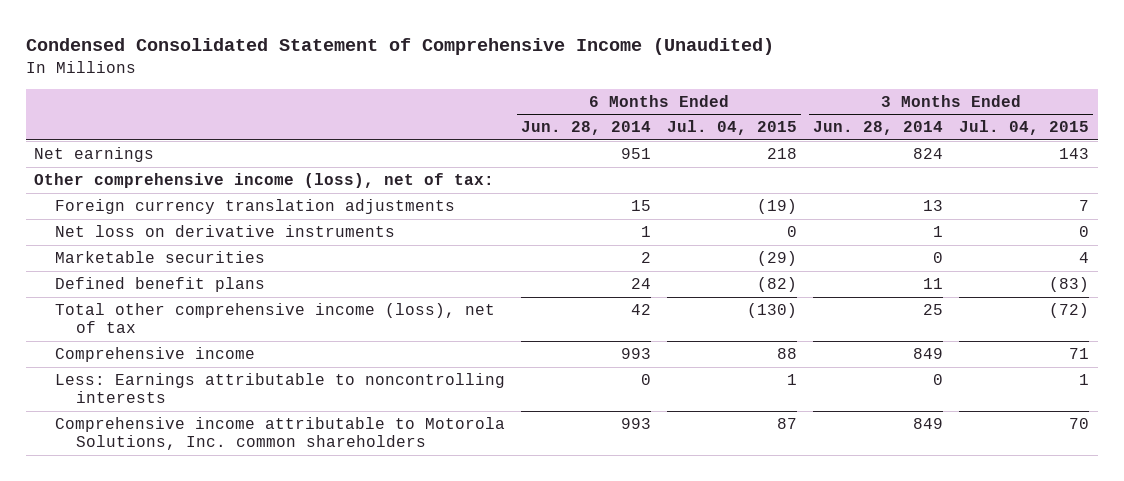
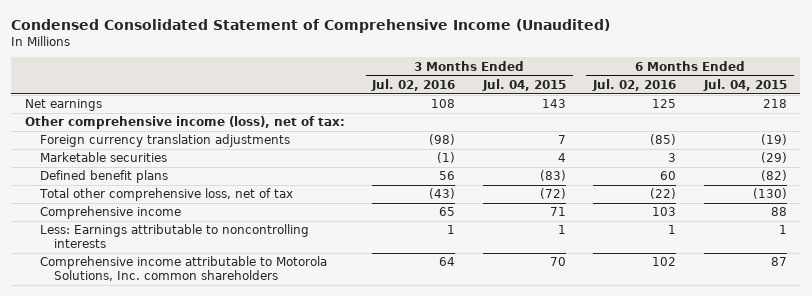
[521,121,652,136] Jun. 28, 2014 -> none
[813,121,944,136] Jun. 28, 2014 -> none
none -> [371,78,456,91] Jul. 02, 2016
none -> [592,78,677,91] Jul. 02, 2016
[55,225,396,238] Net loss on derivative instruments -> none
[55,303,496,334] Total other comprehensive income (loss), net of tax -> [38,188,293,202] Total other comprehensive loss, net of tax

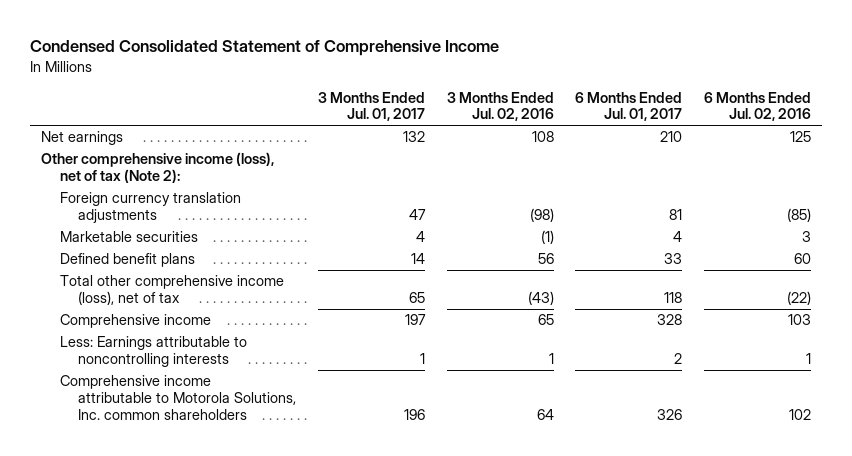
[11,18,611,33] Condensed Consolidated Statement of Comprehensive Income (Unaudited) -> [29,40,499,57] Condensed Consolidated Statement of Comprehensive Income
[481,78,566,91] Jul. 04, 2015 -> none
[702,78,787,91] Jul. 04, 2015 -> none
none -> [318,91,426,122] 3 Months Ended Jul. 01, 2017
none -> [575,91,683,122] 6 Months Ended Jul. 01, 2017
[25,116,346,130] Other comprehensive income (loss), net of tax: -> [40,152,274,184] Other comprehensive income (loss), net of tax (Note 2):
[38,188,293,202] Total other comprehensive loss, net of tax -> [59,275,284,306] Total other comprehensive income (loss), net of tax

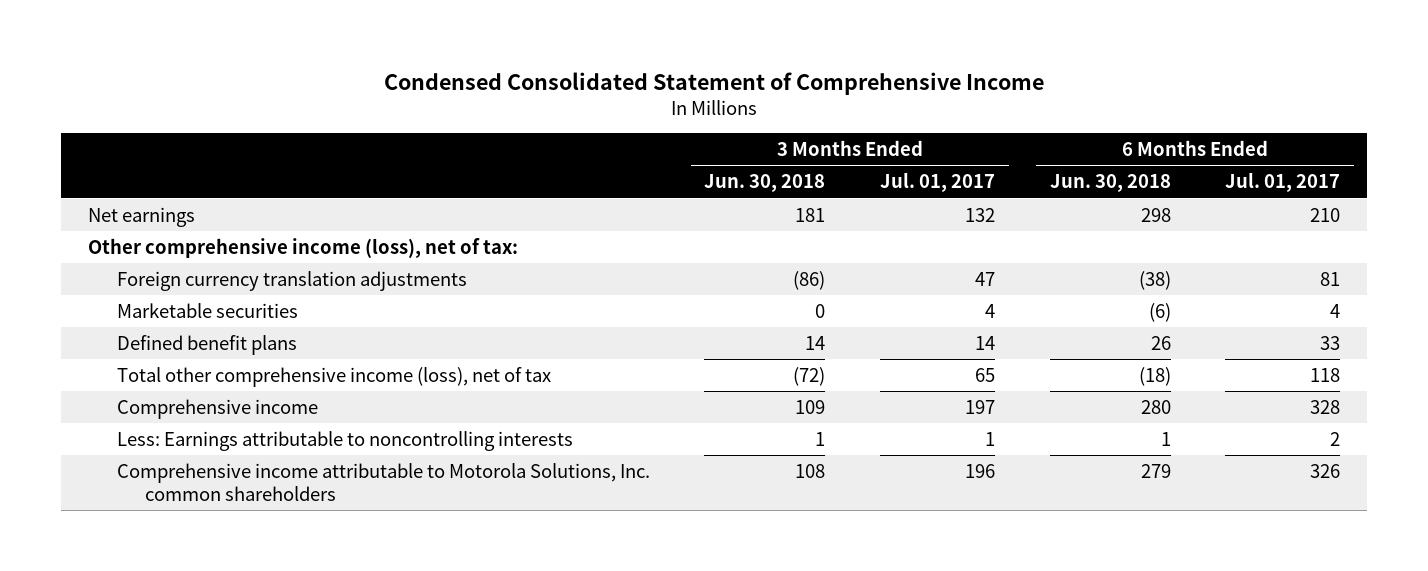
[446,91,554,122] 3 Months Ended Jul. 02, 2016 -> none
[704,91,812,122] 6 Months Ended Jul. 02, 2016 -> none
none -> [704,174,826,193] Jun. 30, 2018
none -> [1049,174,1171,193] Jun. 30, 2018
[40,152,274,184] Other comprehensive income (loss), net of tax (Note 2): -> [88,237,519,258] Other comprehensive income (loss), net of tax:

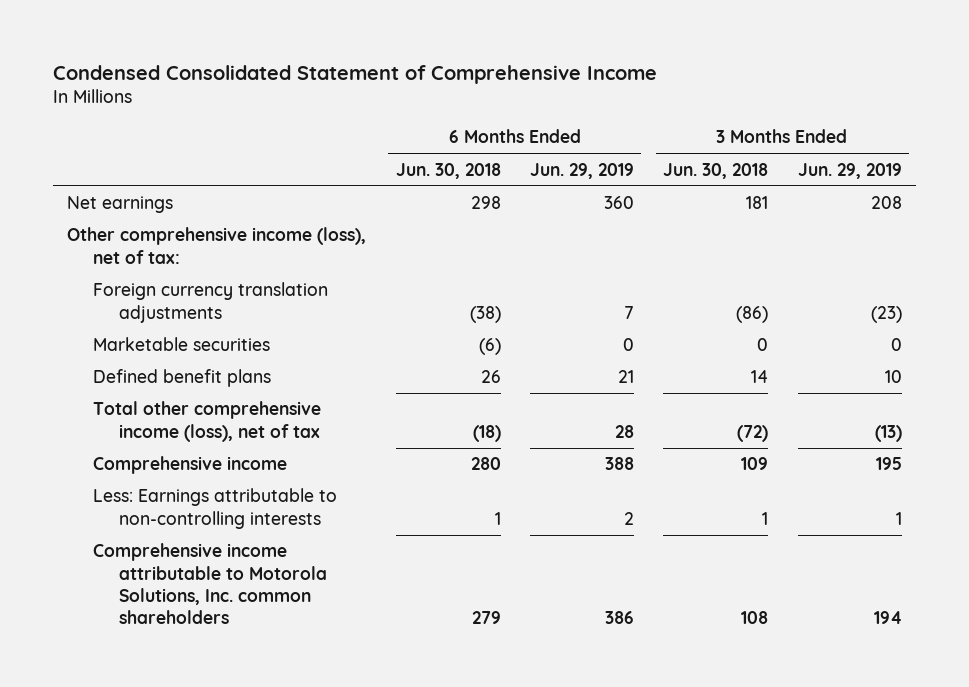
[879,172,995,193] Jul. 01, 2017 -> none
[1225,172,1341,193] Jul. 01, 2017 -> none
none -> [529,162,634,179] Jun. 29, 2019
none -> [797,162,902,179] Jun. 29, 2019
[116,430,573,451] Less: Earnings attributable to noncontrolling interests -> [93,488,338,529] Less: Earnings attributable to non-controlling interests

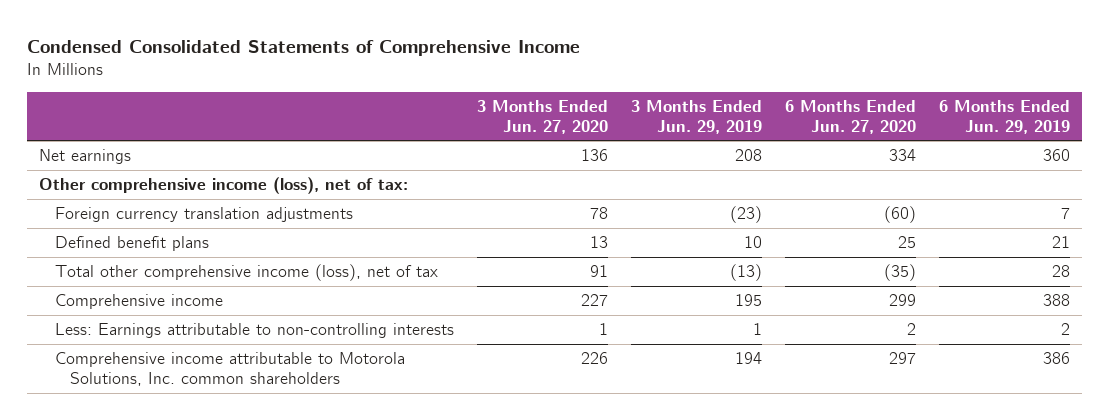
[52,64,657,84] Condensed Consolidated Statement of Comprehensive Income -> [27,39,581,56] Condensed Consolidated Statements of Comprehensive Income
[395,162,501,179] Jun. 30, 2018 -> none
[663,162,769,179] Jun. 30, 2018 -> none
none -> [476,99,608,134] 3 Months Ended Jun. 27, 2020
none -> [785,99,917,134] 6 Months Ended Jun. 27, 2020
[93,337,271,352] Marketable securities -> none

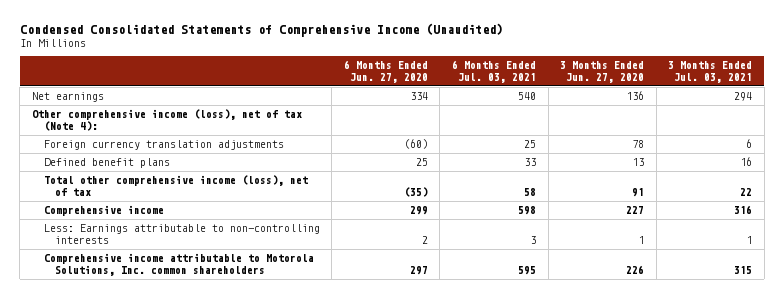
[27,39,581,56] Condensed Consolidated Statements of Comprehensive Income -> [19,23,503,38] Condensed Consolidated Statements of Comprehensive Income (Unaudited)
[630,99,762,134] 3 Months Ended Jun. 29, 2019 -> none
[939,99,1071,134] 6 Months Ended Jun. 29, 2019 -> none
none -> [452,60,537,84] 6 Months Ended Jul. 03, 2021
none -> [668,61,753,84] 3 Months Ended Jul. 03, 2021
[38,177,408,195] Other comprehensive income (loss), net of tax: -> [32,109,303,132] Other comprehensive income (loss), net of tax (Note 4):

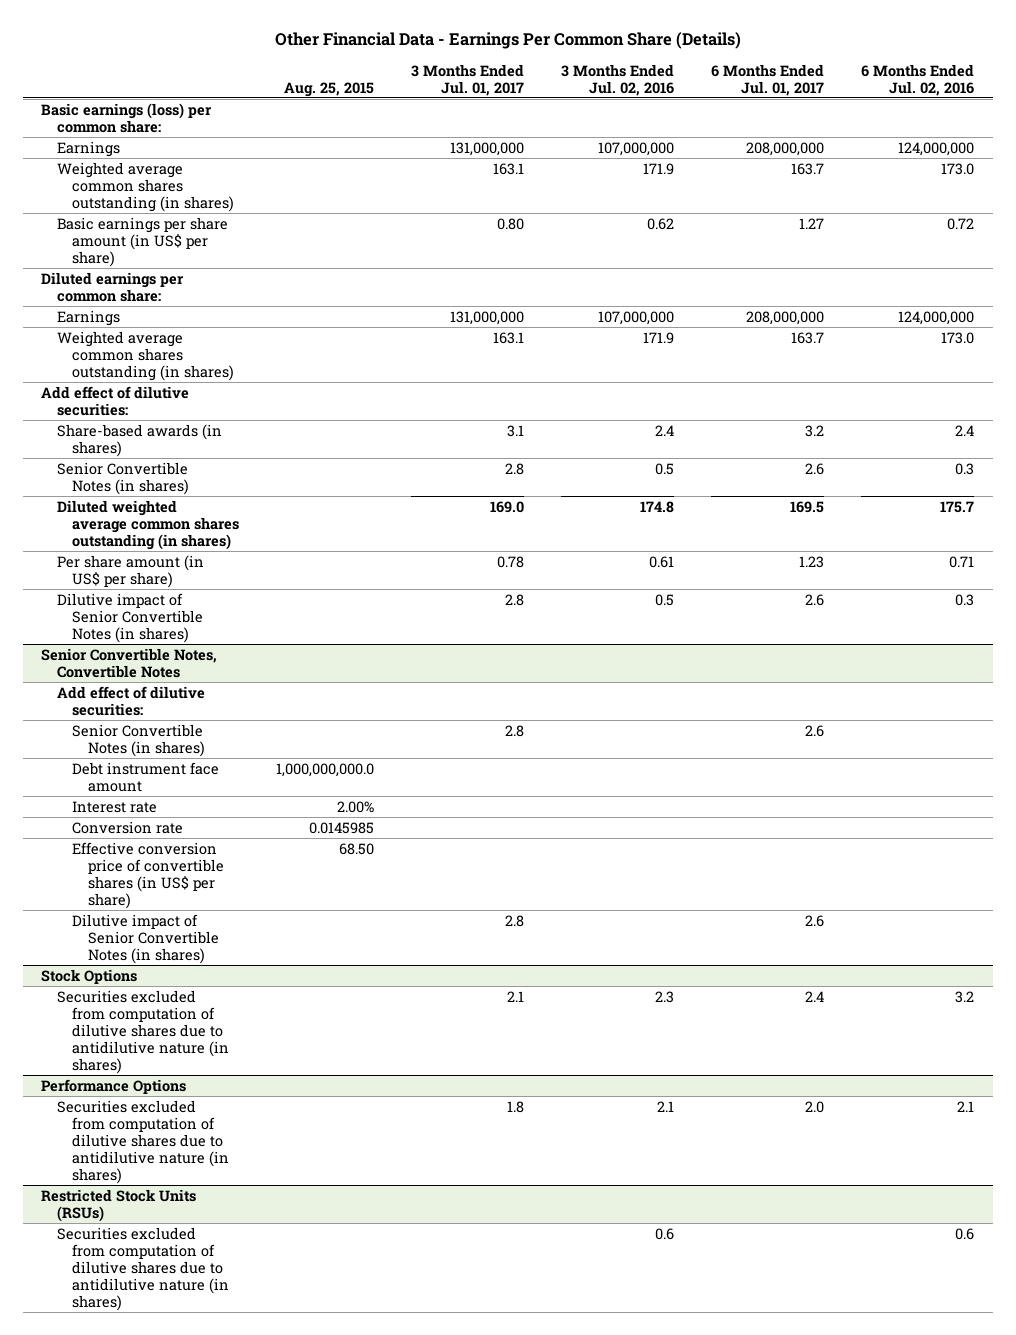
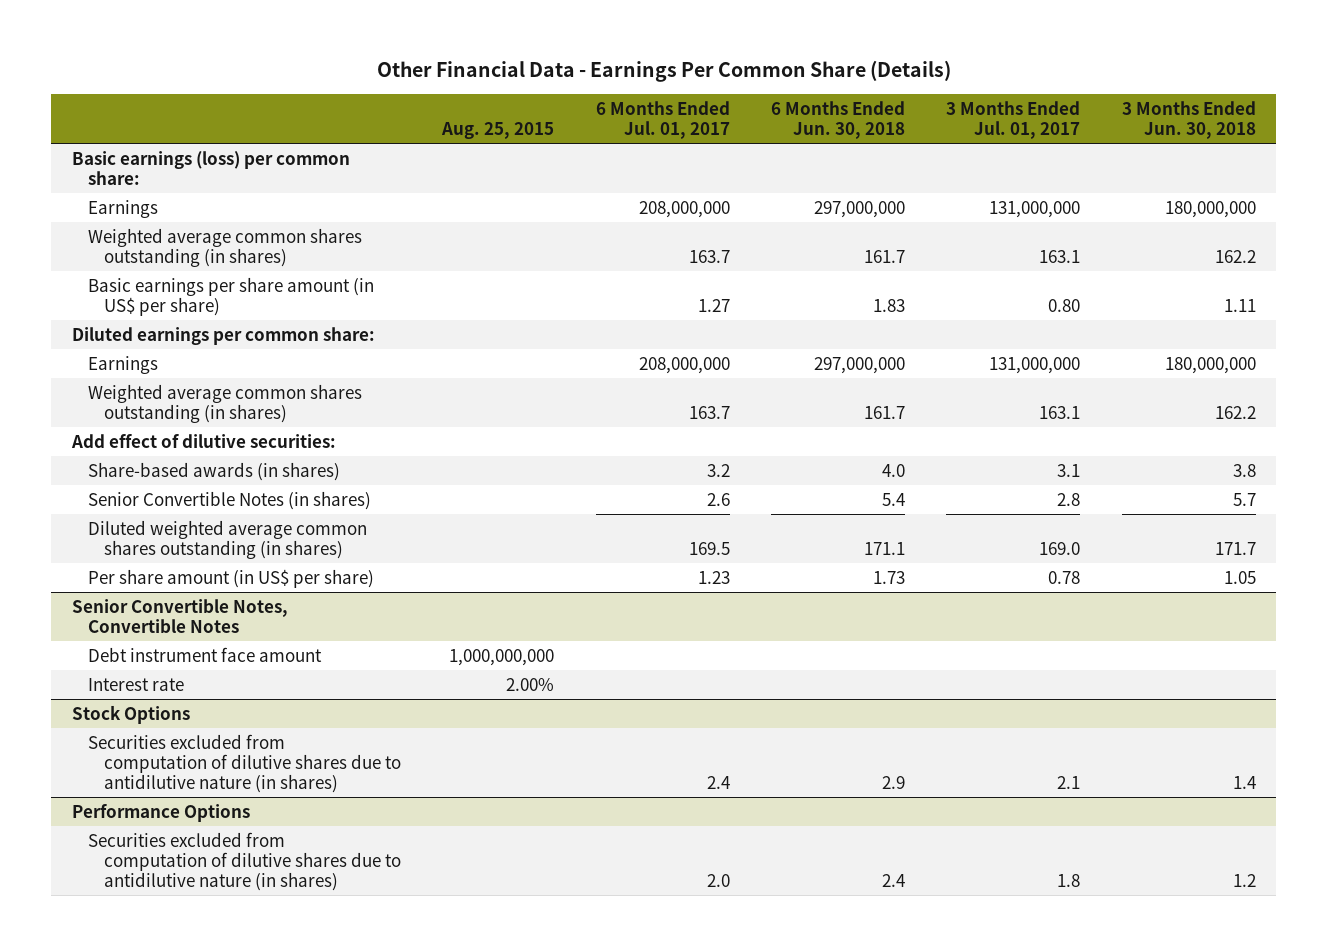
[561,63,675,96] 3 Months Ended Jul. 02, 2016 -> none
[861,63,975,96] 6 Months Ended Jul. 02, 2016 -> none
none -> [770,100,905,139] 6 Months Ended Jun. 30, 2018
none -> [1121,100,1256,139] 3 Months Ended Jun. 30, 2018
[56,592,204,643] Dilutive impact of Senior Convertible Notes (in shares) -> none
[56,685,205,716] Add effect of dilutive securities: -> none
[72,723,205,757] Senior Convertible Notes (in shares) -> none
[276,762,375,777] 1,000,000,000.0 -> [449,648,555,666] 1,000,000,000
[72,820,184,834] Conversion rate -> none
[72,841,224,910] Effective conversion price of convertible shares (in US$ per share) -> none
[72,913,219,964] Dilutive impact of Senior Convertible Notes (in shares) -> none
[41,1188,197,1222] Restricted Stock Units (RSUs) -> none
[56,1226,230,1312] Securities excluded from computation of dilutive shares due to antidilutive nature (in shares) -> none

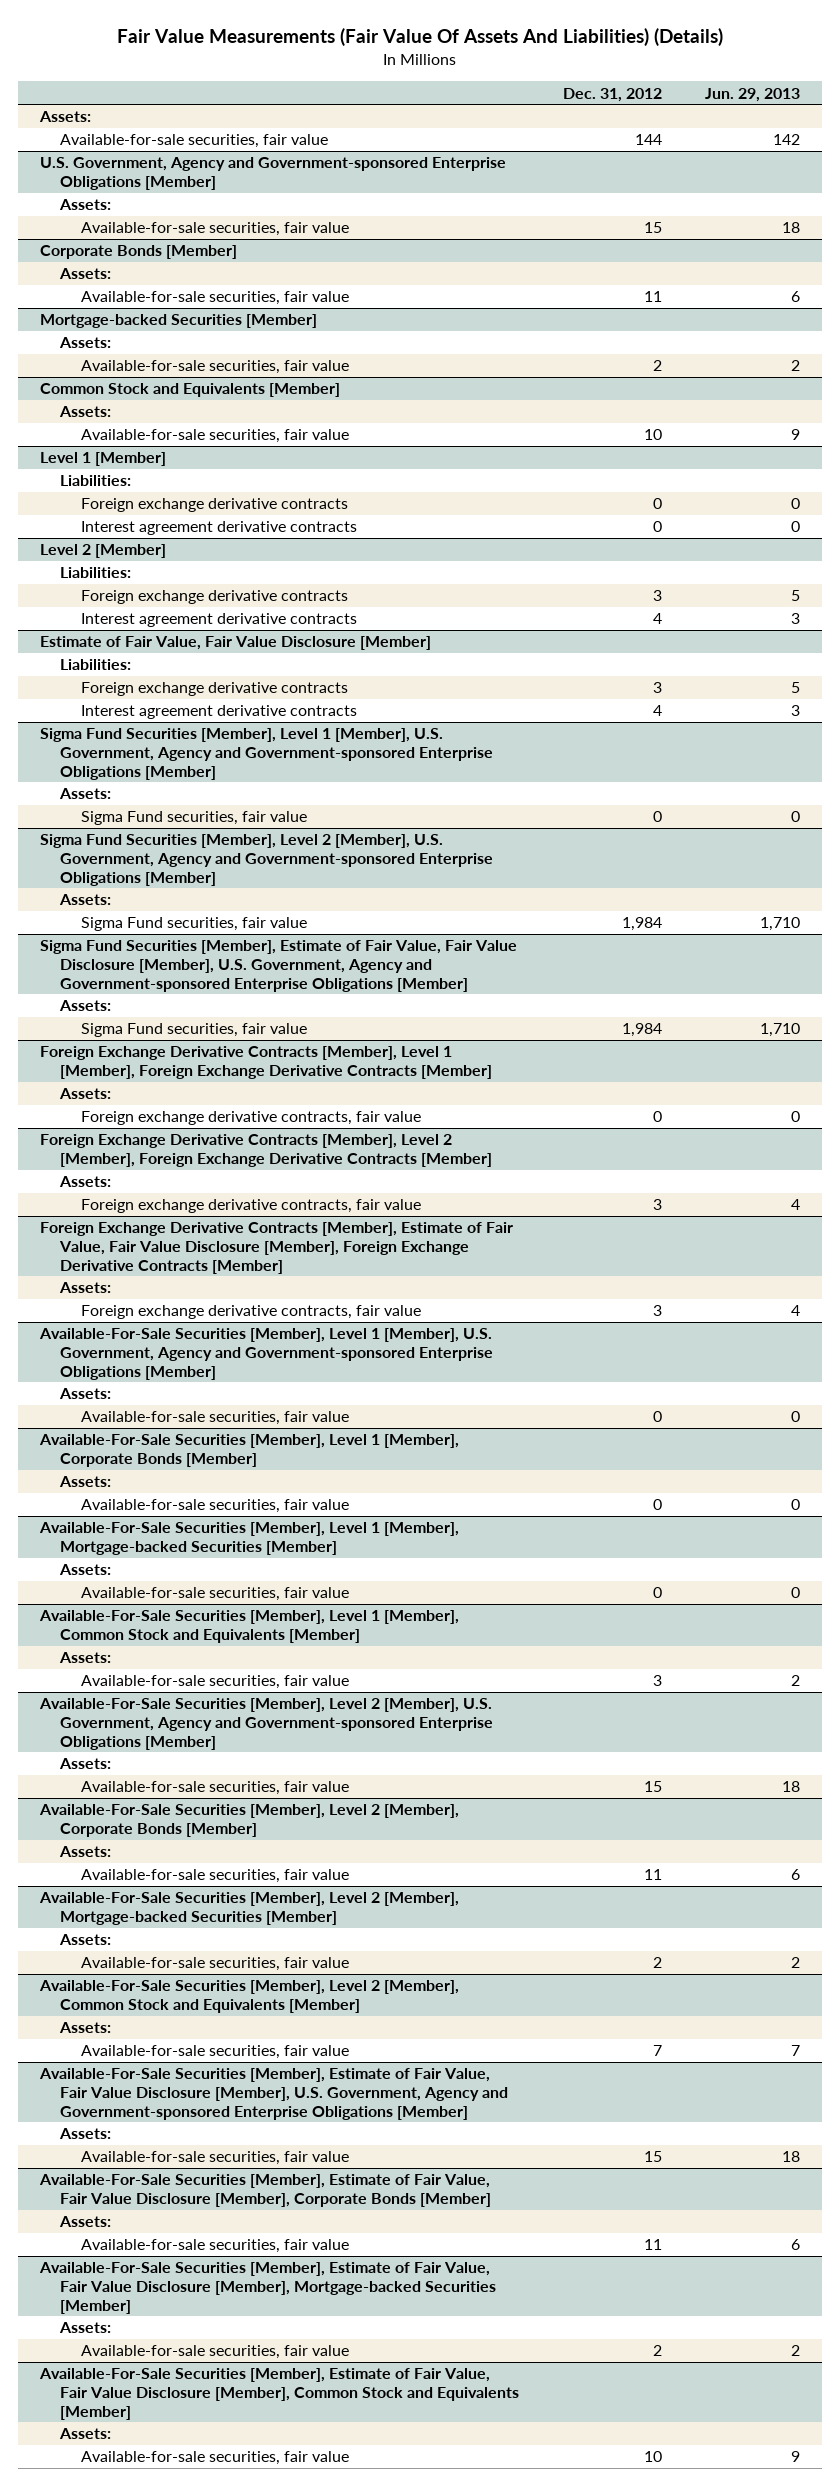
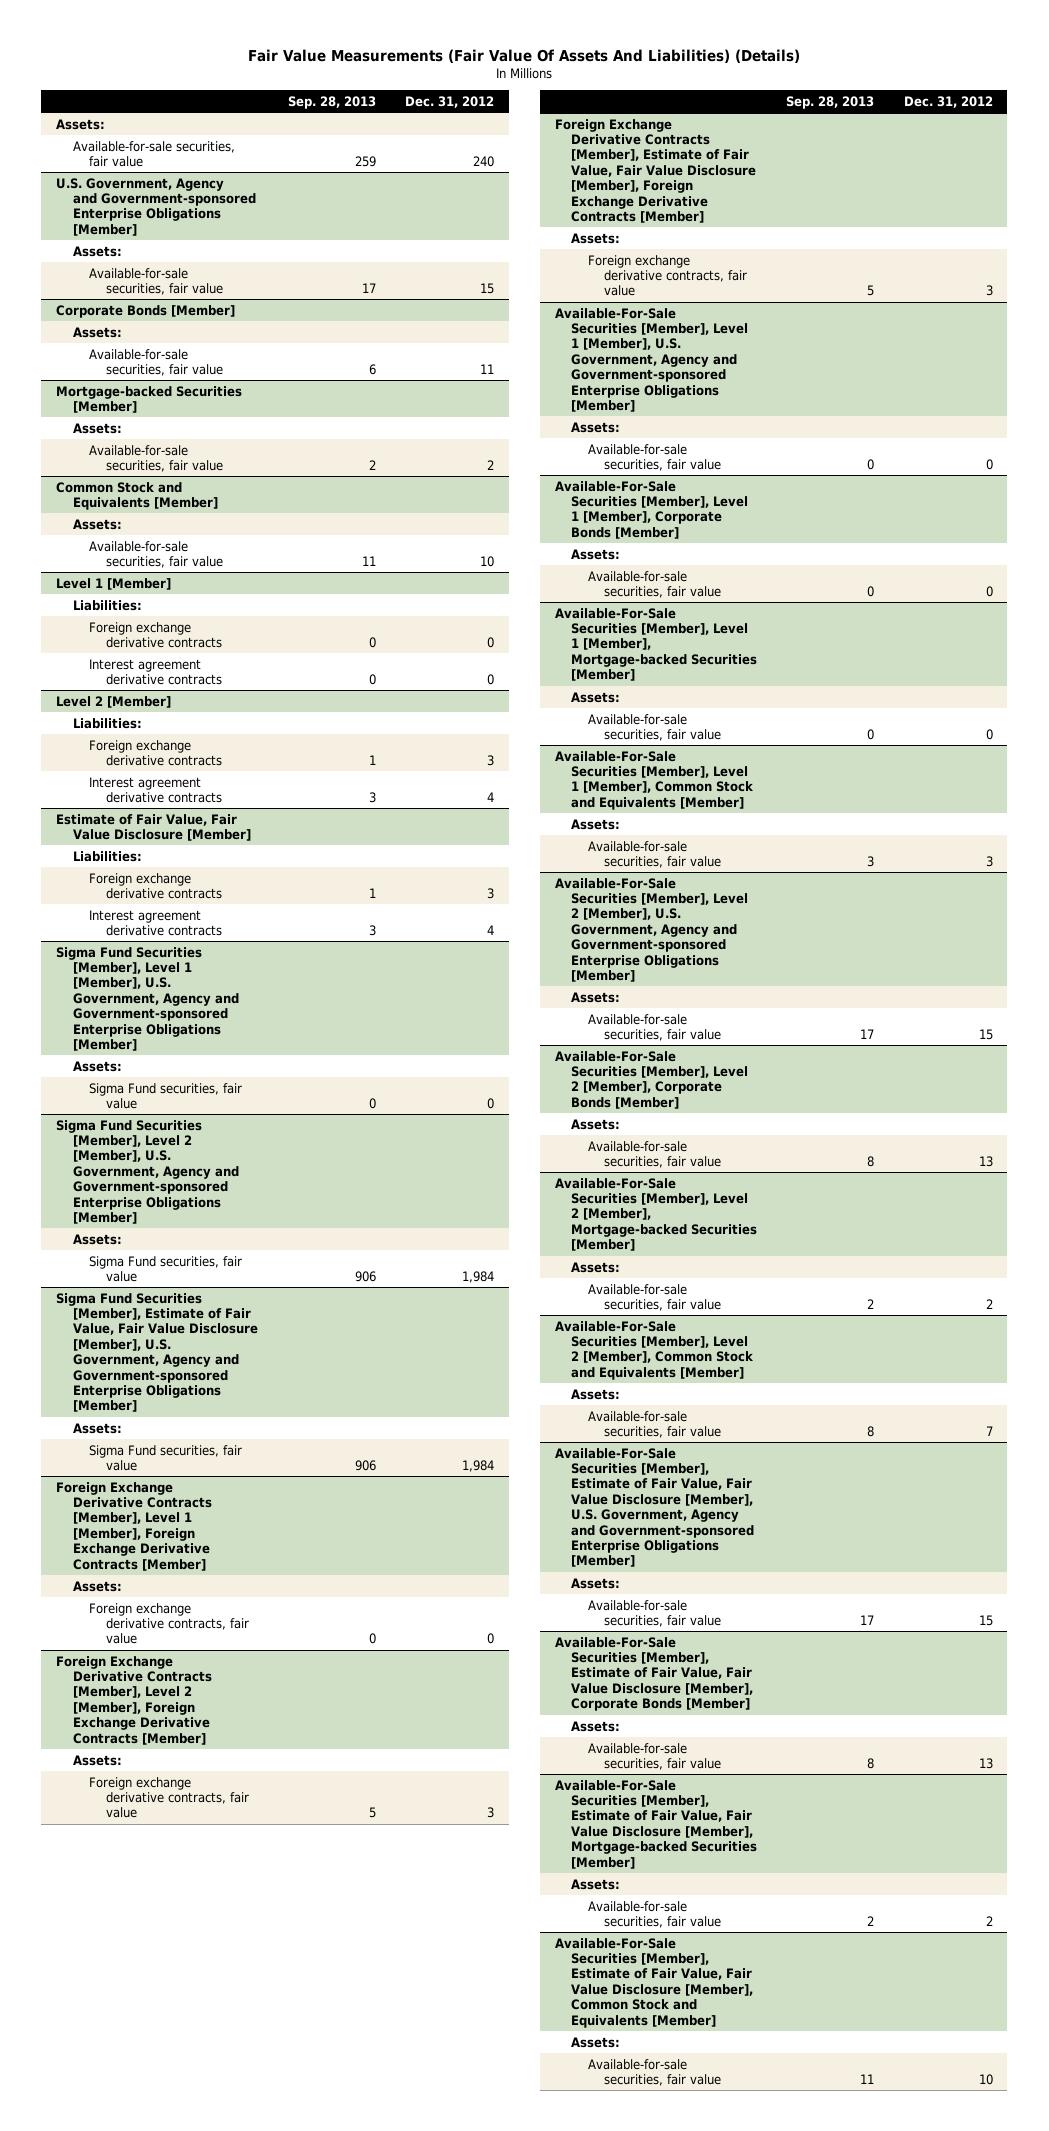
[705,87,801,102] Jun. 29, 2013 -> none
none -> [287,95,376,109] Sep. 28, 2013
[634,134,662,146] 144 -> [473,155,495,167] 240
[643,1869,662,1881] 11 -> [978,1155,993,1167] 13
[643,2239,662,2251] 11 -> [978,1757,993,1769] 13

